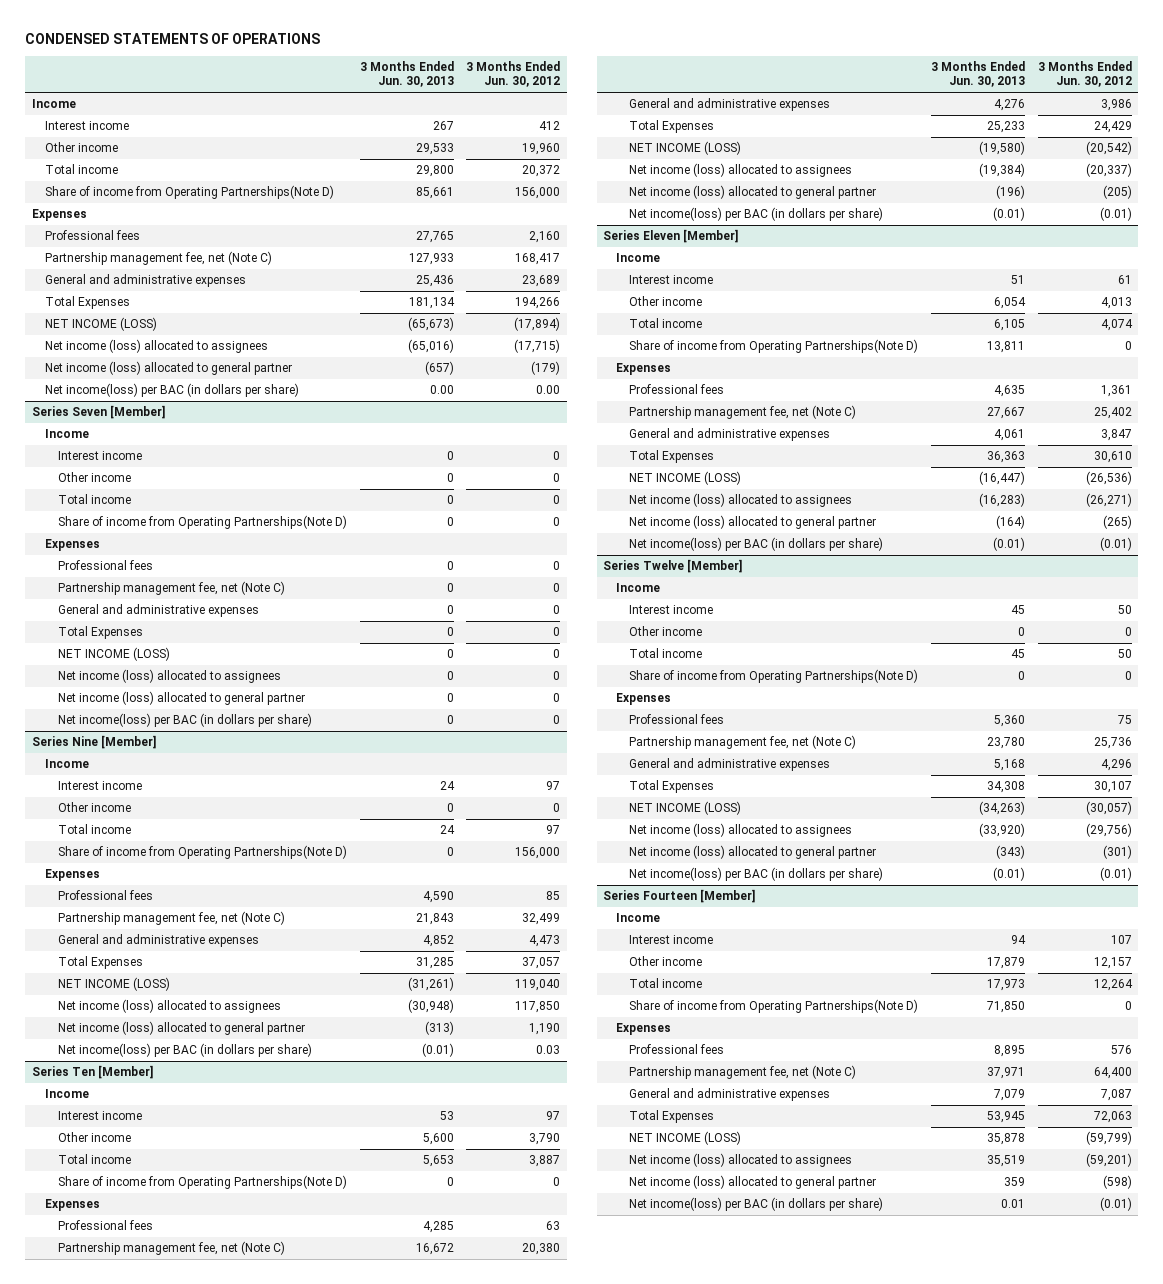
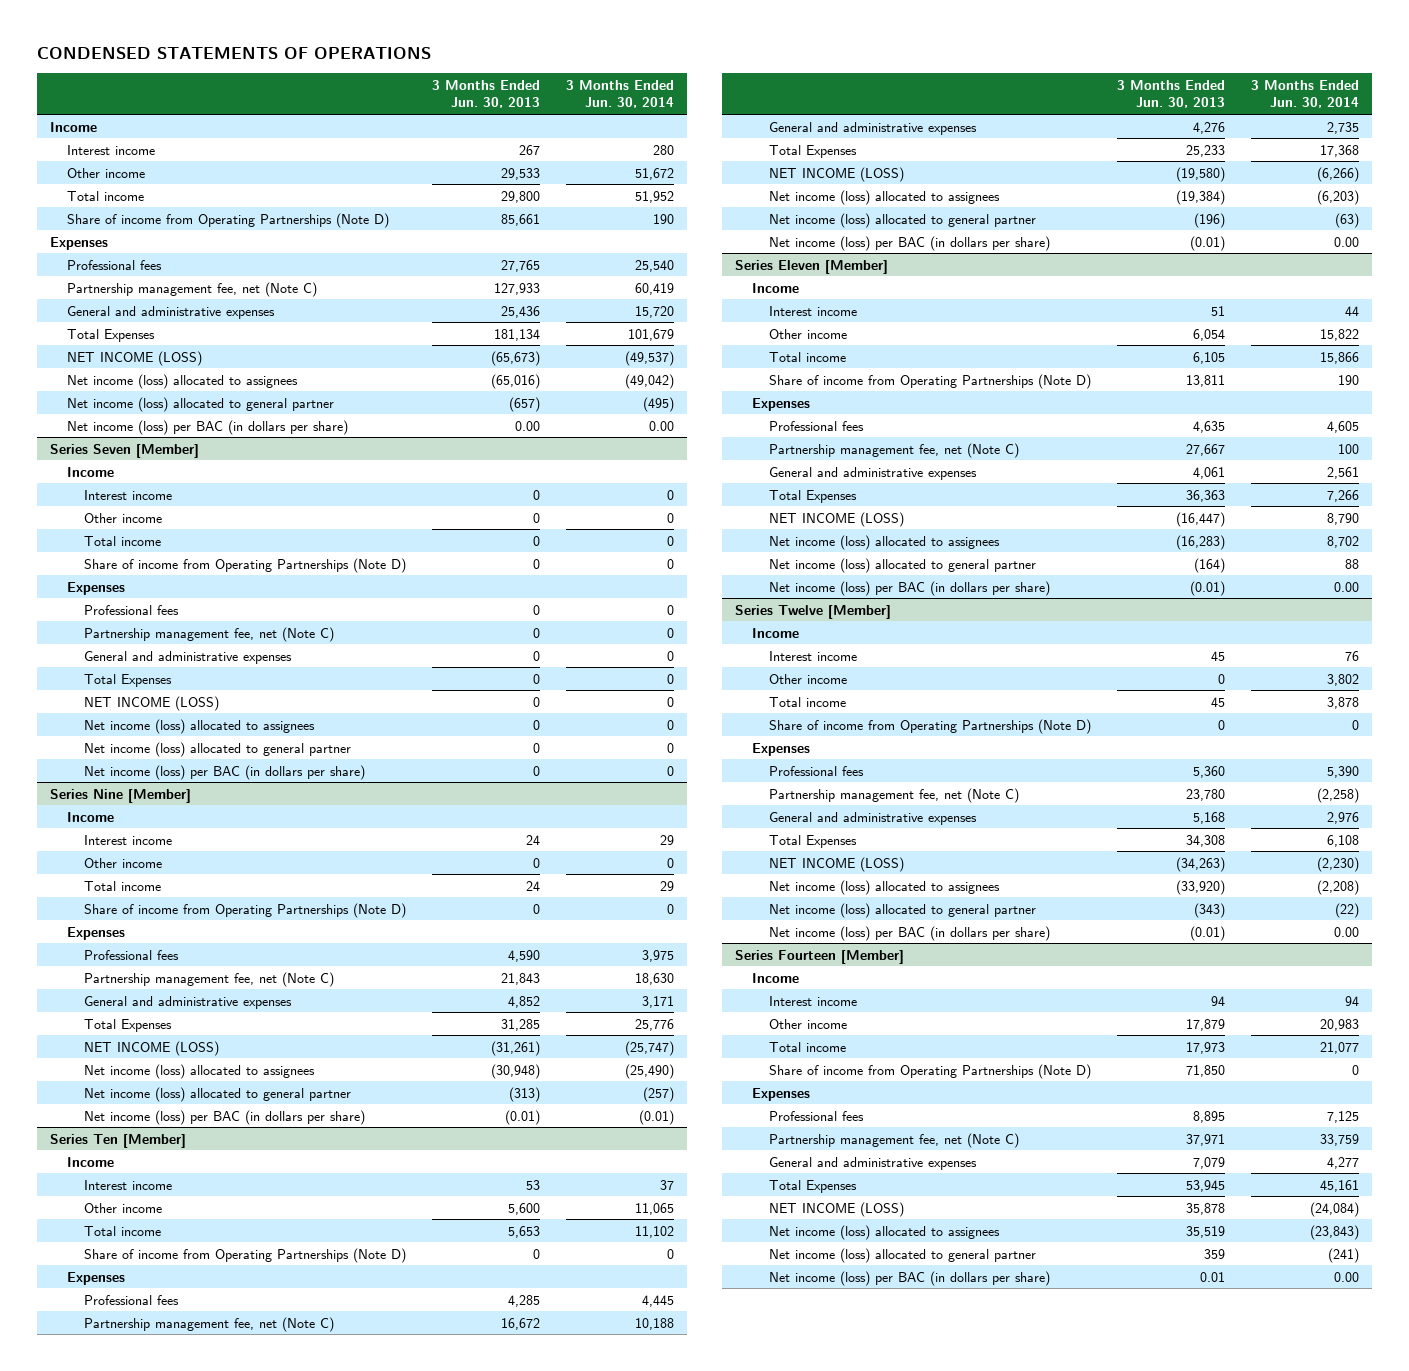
[466,61,561,88] 3 Months Ended Jun. 30, 2012 -> none
none -> [565,79,674,109] 3 Months Ended Jun. 30, 2014
[44,185,334,200] Share of income from Operating Partnerships(Note D) -> [66,212,389,228] Share of income from Operating Partnerships (Note D)
[44,383,299,398] Net income(loss) per BAC (in dollars per share) -> [66,419,348,435] Net income (loss) per BAC (in dollars per share)
[58,515,348,530] Share of income from Operating Partnerships(Note D) -> [83,557,406,573] Share of income from Operating Partnerships (Note D)
[58,713,313,728] Net income(loss) per BAC (in dollars per share) -> [83,764,365,780] Net income (loss) per BAC (in dollars per share)
[58,845,348,860] Share of income from Operating Partnerships(Note D) -> [83,902,406,918] Share of income from Operating Partnerships (Note D)
[58,1043,313,1058] Net income(loss) per BAC (in dollars per share) -> [83,1109,365,1125] Net income (loss) per BAC (in dollars per share)
[58,1175,348,1190] Share of income from Operating Partnerships(Note D) -> [83,1247,406,1263] Share of income from Operating Partnerships (Note D)
[629,207,884,222] Net income(loss) per BAC (in dollars per share) -> [769,235,1051,251] Net income (loss) per BAC (in dollars per share)
[629,339,919,354] Share of income from Operating Partnerships(Note D) -> [769,373,1092,389] Share of income from Operating Partnerships (Note D)
[629,537,884,552] Net income(loss) per BAC (in dollars per share) -> [769,580,1051,596] Net income (loss) per BAC (in dollars per share)
[629,669,919,684] Share of income from Operating Partnerships(Note D) -> [769,718,1092,734] Share of income from Operating Partnerships (Note D)
[629,867,884,882] Net income(loss) per BAC (in dollars per share) -> [769,925,1051,941] Net income (loss) per BAC (in dollars per share)
[629,999,919,1014] Share of income from Operating Partnerships(Note D) -> [769,1063,1092,1079] Share of income from Operating Partnerships (Note D)
[629,1197,884,1212] Net income(loss) per BAC (in dollars per share) -> [769,1270,1051,1286] Net income (loss) per BAC (in dollars per share)

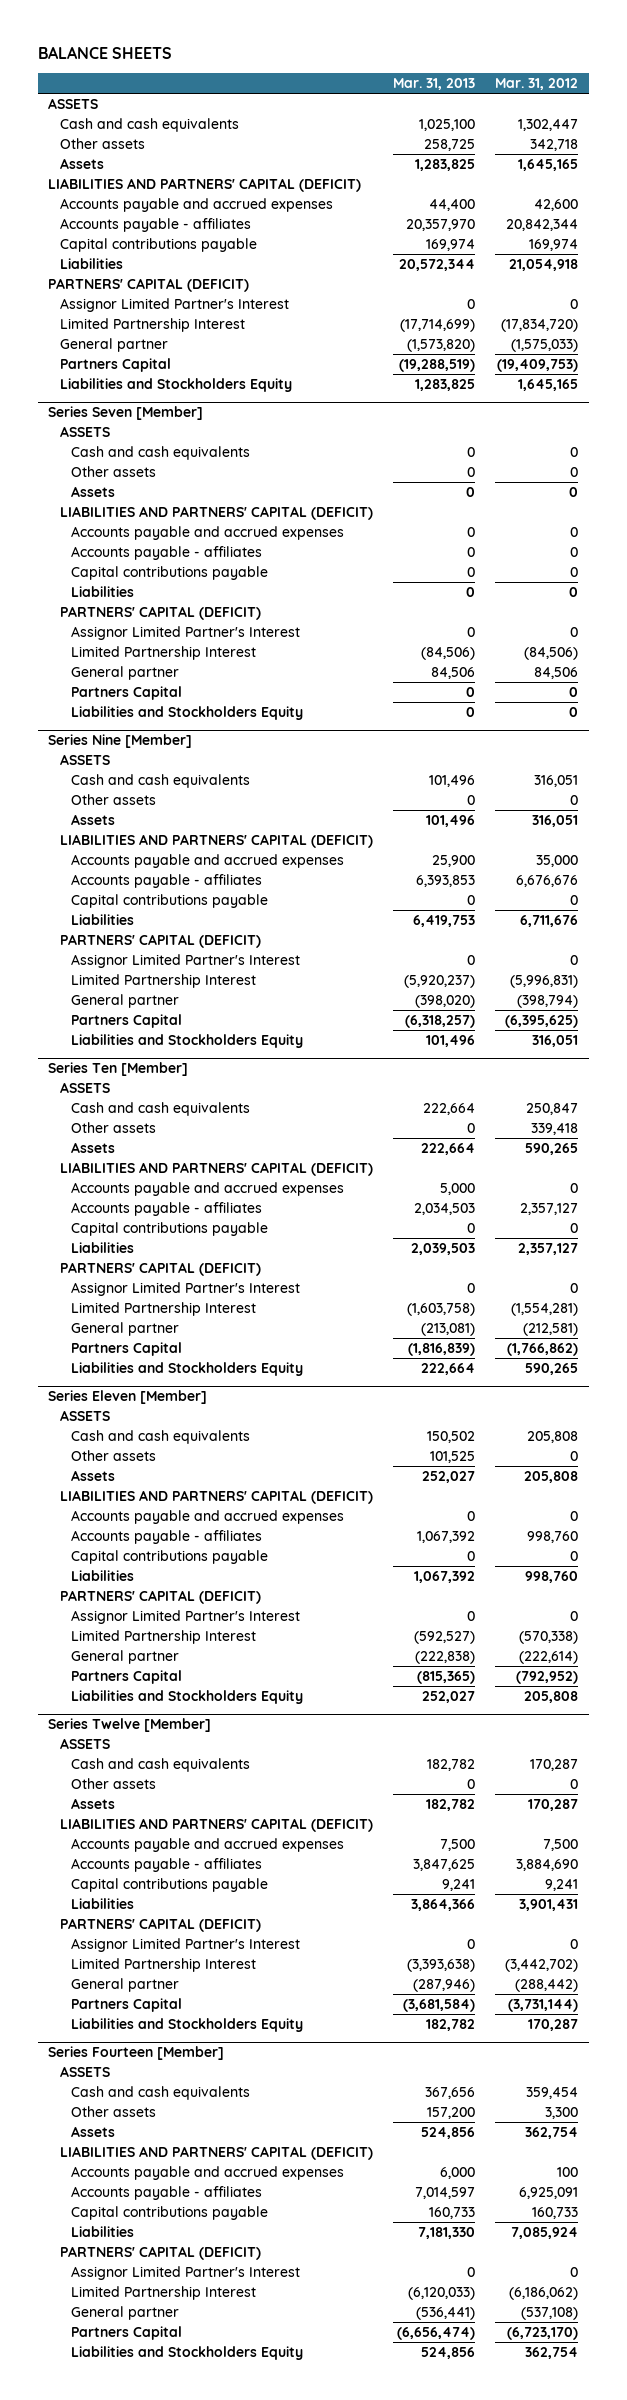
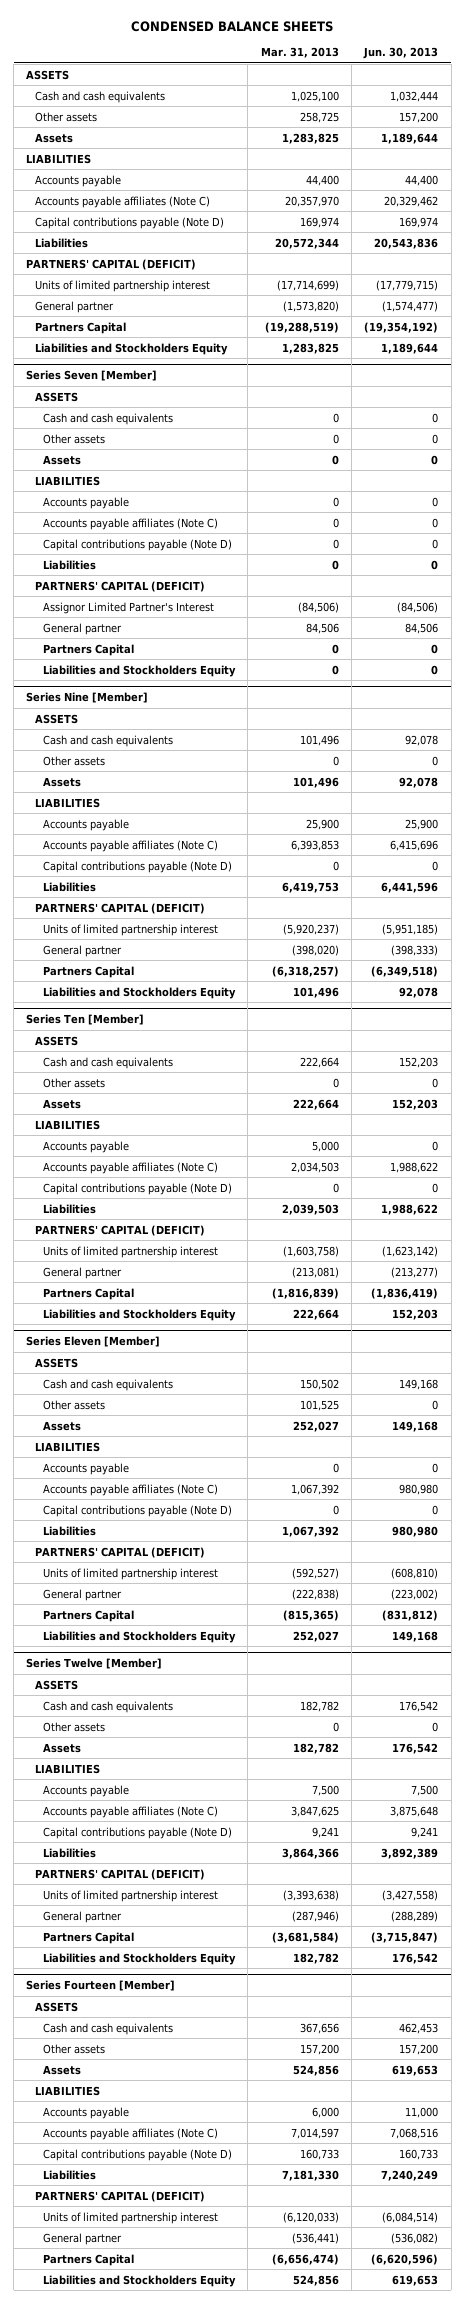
[37,46,172,60] BALANCE SHEETS -> [131,20,334,32] CONDENSED BALANCE SHEETS
[495,78,579,91] Mar. 31, 2012 -> none
none -> [363,47,439,60] Jun. 30, 2013
[48,177,362,192] LIABILITIES AND PARTNERS' CAPITAL (DEFICIT) -> [26,153,92,164] LIABILITIES
[59,197,333,212] Accounts payable and accrued expenses -> [34,174,121,187] Accounts payable
[59,217,251,232] Accounts payable - affiliates -> [34,195,210,208] Accounts payable affiliates (Note C)
[59,237,257,252] Capital contributions payable -> [34,216,224,229] Capital contributions payable (Note D)
[59,297,289,312] Assignor Limited Partner's Interest -> none
[59,317,245,332] Limited Partnership Interest -> [34,279,210,292] Units of limited partnership interest
[59,505,373,520] LIABILITIES AND PARTNERS' CAPITAL (DEFICIT) -> [34,475,100,486] LIABILITIES
[71,525,345,540] Accounts payable and accrued expenses -> [42,496,129,509] Accounts payable
[71,545,263,560] Accounts payable - affiliates -> [42,517,218,530] Accounts payable affiliates (Note C)
[71,565,269,580] Capital contributions payable -> [42,538,232,551] Capital contributions payable (Note D)
[71,645,257,660] Limited Partnership Interest -> none
[466,626,475,637] 0 -> [297,601,339,613] (84,506)
[59,833,373,848] LIABILITIES AND PARTNERS' CAPITAL (DEFICIT) -> [34,797,100,808] LIABILITIES
[71,853,345,868] Accounts payable and accrued expenses -> [42,818,129,831] Accounts payable
[71,873,263,888] Accounts payable - affiliates -> [42,839,218,852] Accounts payable affiliates (Note C)
[71,893,269,908] Capital contributions payable -> [42,860,232,873] Capital contributions payable (Note D)
[71,953,301,968] Assignor Limited Partner's Interest -> none
[71,973,257,988] Limited Partnership Interest -> [42,923,218,936] Units of limited partnership interest
[59,1161,373,1176] LIABILITIES AND PARTNERS' CAPITAL (DEFICIT) -> [34,1119,100,1130] LIABILITIES
[71,1181,345,1196] Accounts payable and accrued expenses -> [42,1140,129,1153] Accounts payable
[71,1201,263,1216] Accounts payable - affiliates -> [42,1161,218,1174] Accounts payable affiliates (Note C)
[71,1221,269,1236] Capital contributions payable -> [42,1182,232,1195] Capital contributions payable (Note D)
[71,1281,301,1296] Assignor Limited Partner's Interest -> none
[71,1301,257,1316] Limited Partnership Interest -> [42,1245,218,1258] Units of limited partnership interest
[59,1489,373,1504] LIABILITIES AND PARTNERS' CAPITAL (DEFICIT) -> [34,1441,100,1452] LIABILITIES
[71,1509,345,1524] Accounts payable and accrued expenses -> [42,1462,129,1475] Accounts payable
[71,1529,263,1544] Accounts payable - affiliates -> [42,1483,218,1496] Accounts payable affiliates (Note C)
[71,1549,269,1564] Capital contributions payable -> [42,1504,232,1517] Capital contributions payable (Note D)
[71,1609,301,1624] Assignor Limited Partner's Interest -> none
[71,1629,257,1644] Limited Partnership Interest -> [42,1567,218,1580] Units of limited partnership interest
[59,1817,373,1832] LIABILITIES AND PARTNERS' CAPITAL (DEFICIT) -> [34,1763,100,1774] LIABILITIES
[71,1837,345,1852] Accounts payable and accrued expenses -> [42,1784,129,1797] Accounts payable
[71,1857,263,1872] Accounts payable - affiliates -> [42,1805,218,1818] Accounts payable affiliates (Note C)
[71,1877,269,1892] Capital contributions payable -> [42,1826,232,1839] Capital contributions payable (Note D)
[71,1937,301,1952] Assignor Limited Partner's Interest -> none
[71,1957,257,1972] Limited Partnership Interest -> [42,1889,218,1902] Units of limited partnership interest
[59,2145,373,2160] LIABILITIES AND PARTNERS' CAPITAL (DEFICIT) -> [34,2085,100,2096] LIABILITIES
[71,2165,345,2180] Accounts payable and accrued expenses -> [42,2106,129,2119] Accounts payable
[71,2185,263,2200] Accounts payable - affiliates -> [42,2127,218,2140] Accounts payable affiliates (Note C)
[71,2205,269,2220] Capital contributions payable -> [42,2148,232,2161] Capital contributions payable (Note D)
[71,2265,301,2280] Assignor Limited Partner's Interest -> none
[71,2285,257,2300] Limited Partnership Interest -> [42,2211,218,2224] Units of limited partnership interest

